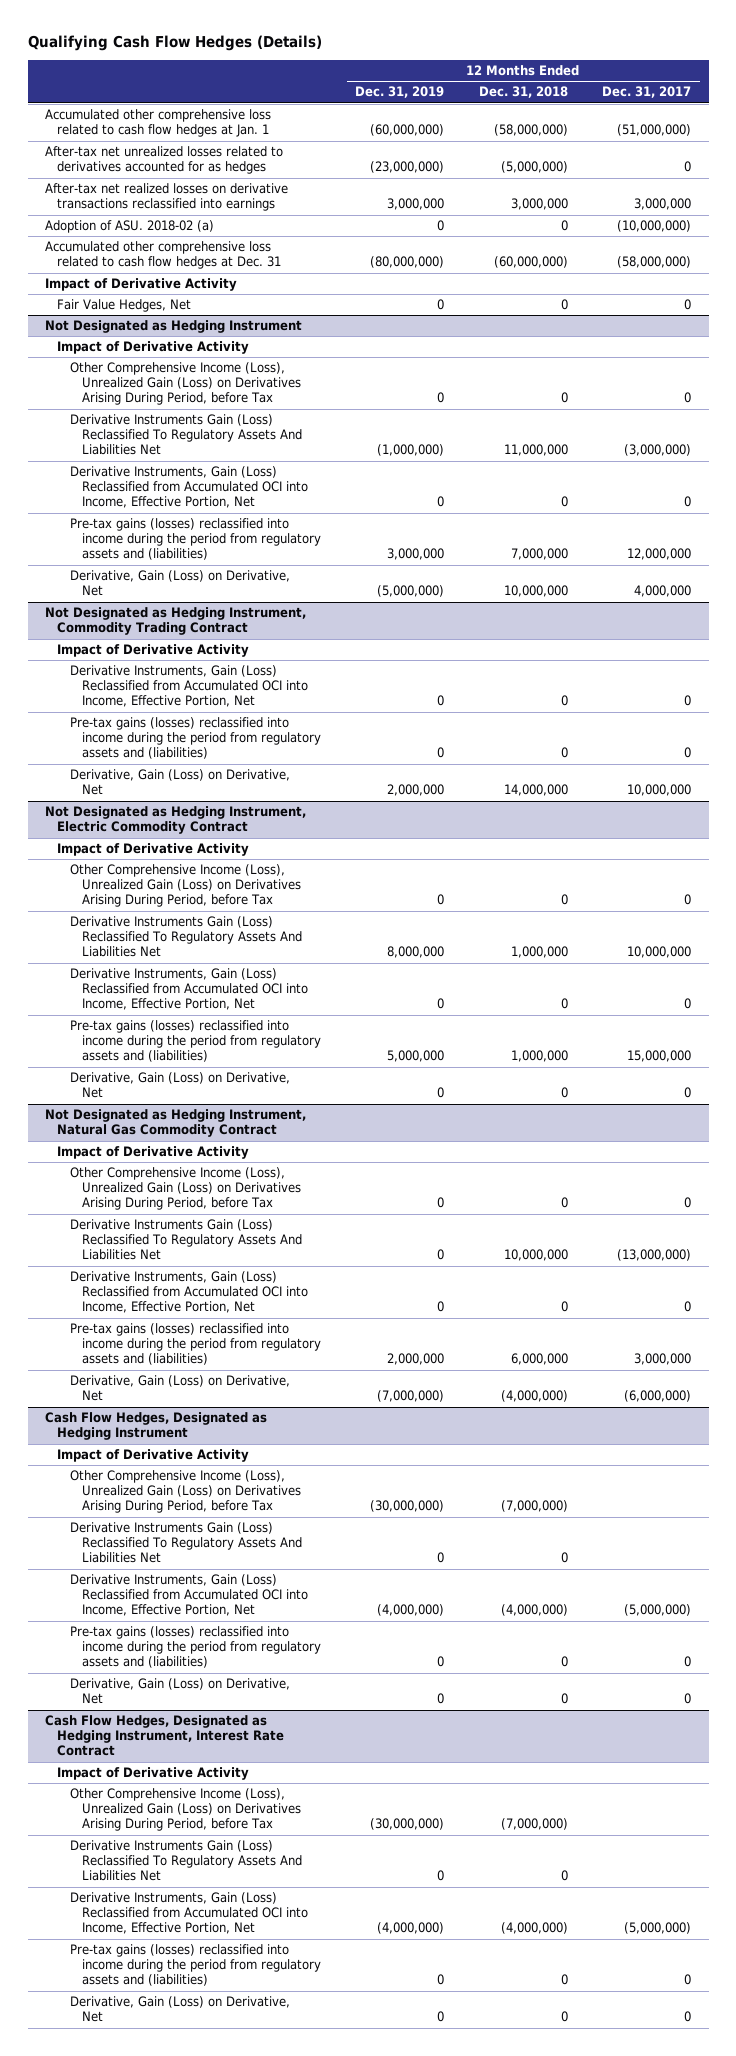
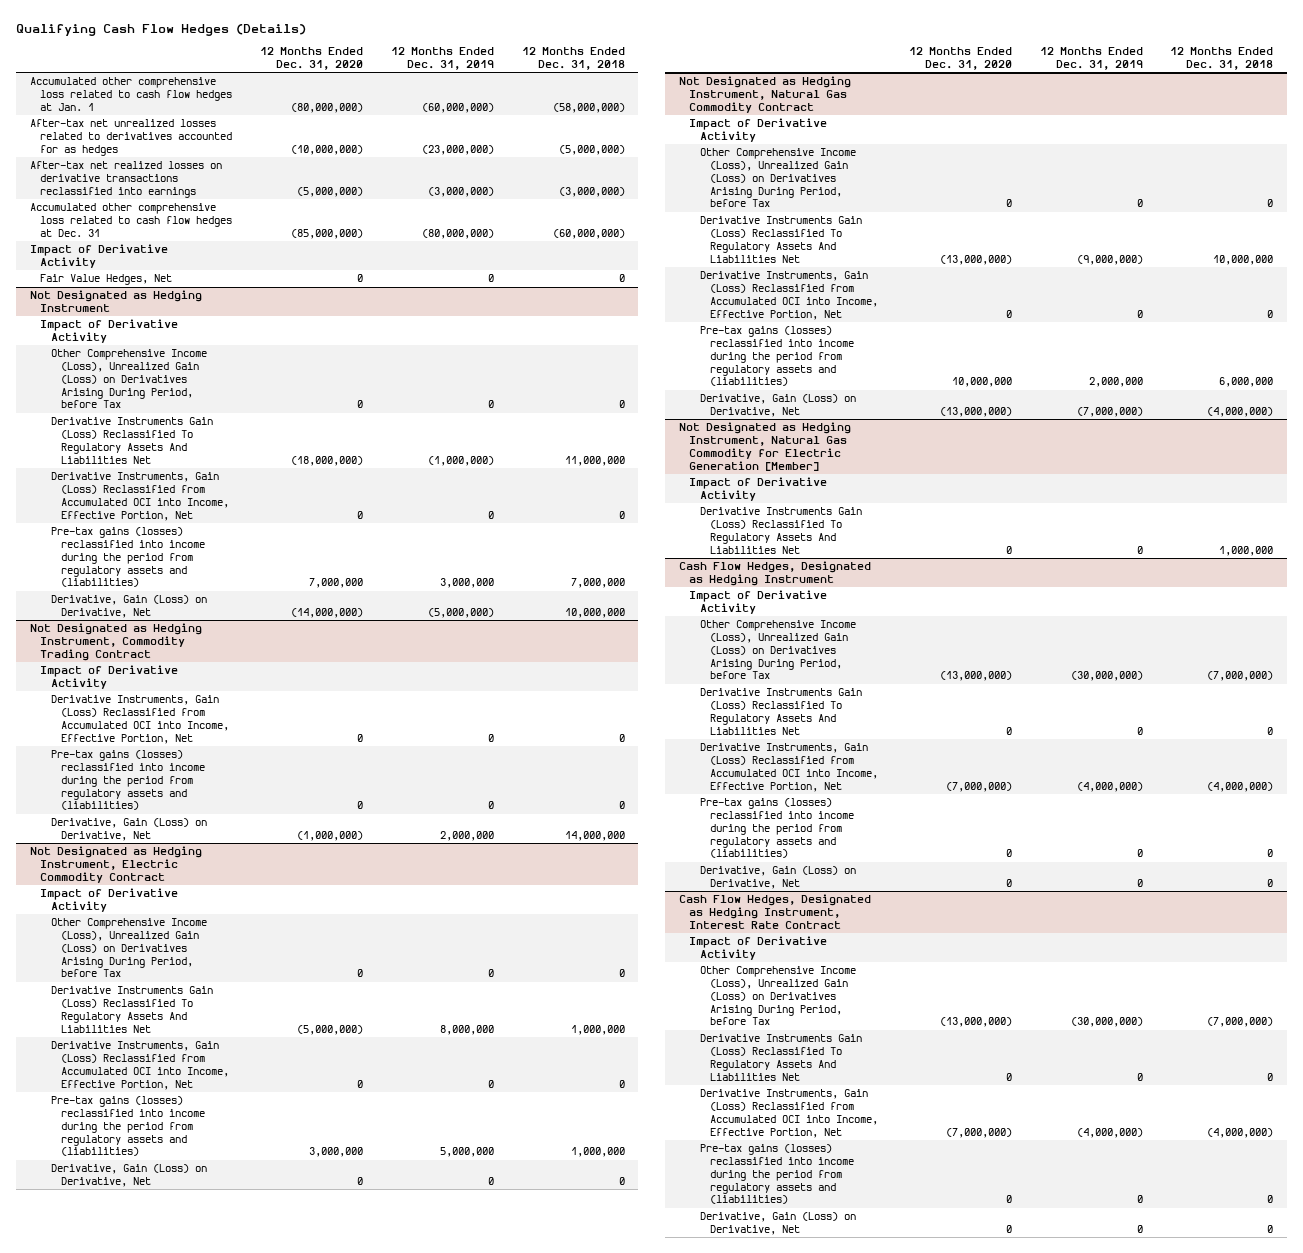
[602,86,692,99] Dec. 31, 2017 -> none
none -> [260,47,364,71] 12 Months Ended Dec. 31, 2020
[44,220,214,234] Adoption of ASU. 2018-02 (a) -> none
[387,198,445,211] 3,000,000 -> [427,186,494,197] (3,000,000)
[510,198,568,211] 3,000,000 -> [558,186,625,197] (3,000,000)
[437,1249,445,1261] 0 -> [1076,254,1143,265] (9,000,000)
none -> [678,422,851,471] Not Designated as Hedging Instrument, Natural Gas Commodity for Electric Generation [Member]
none -> [689,477,828,502] Impact of Derivative Activity
none -> [699,507,862,554] Derivative Instruments Gain (Loss) Reclassified To Regulatory Assets And Liabilities Net

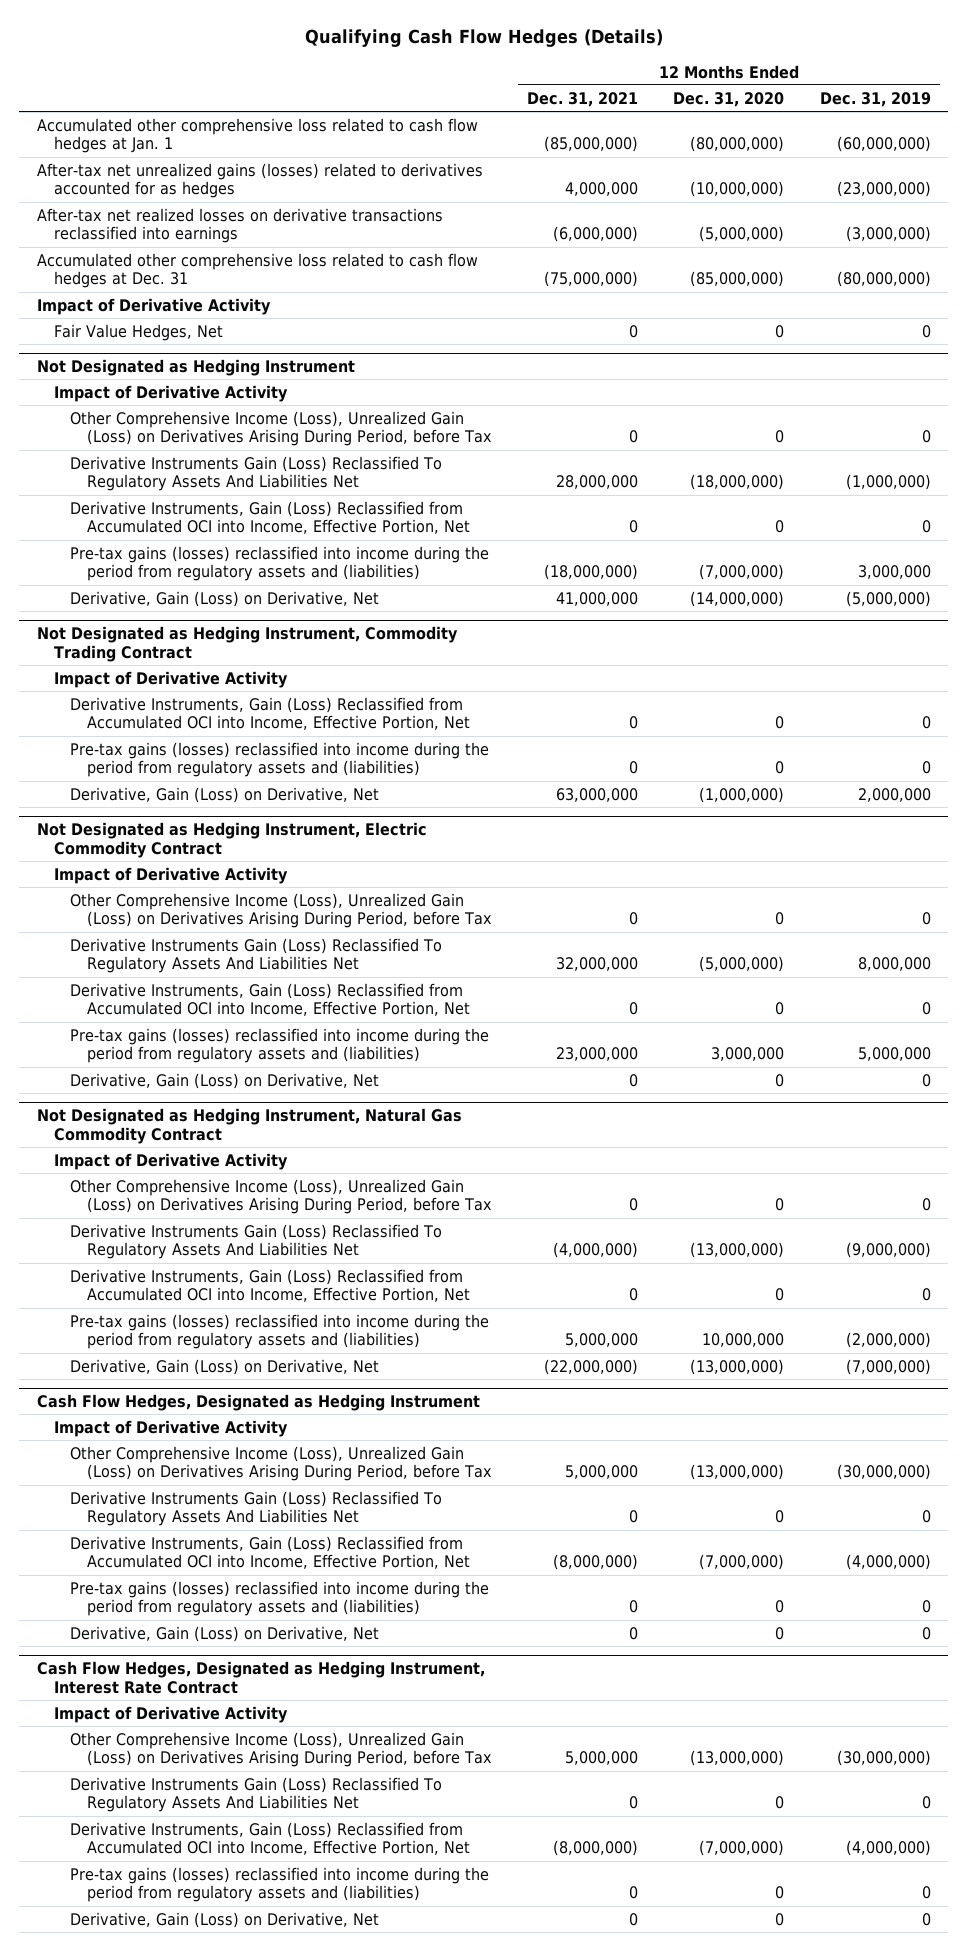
[521,47,625,71] 12 Months Ended Dec. 31, 2018 -> none
none -> [526,91,638,107] Dec. 31, 2021
[29,119,233,156] After-tax net unrealized losses related to derivatives accounted for as hedges -> [36,162,483,199] After-tax net unrealized gains (losses) related to derivatives accounted for as hedges
[309,578,364,589] 7,000,000 -> [699,564,785,581] (7,000,000)
[1088,377,1143,388] 2,000,000 -> [845,1332,931,1349] (2,000,000)
[678,422,851,471] Not Designated as Hedging Instrument, Natural Gas Commodity for Electric Generation [Member] -> none
[689,477,828,502] Impact of Derivative Activity -> none
[699,507,862,554] Derivative Instruments Gain (Loss) Reclassified To Regulatory Assets And Liabilities Net -> none

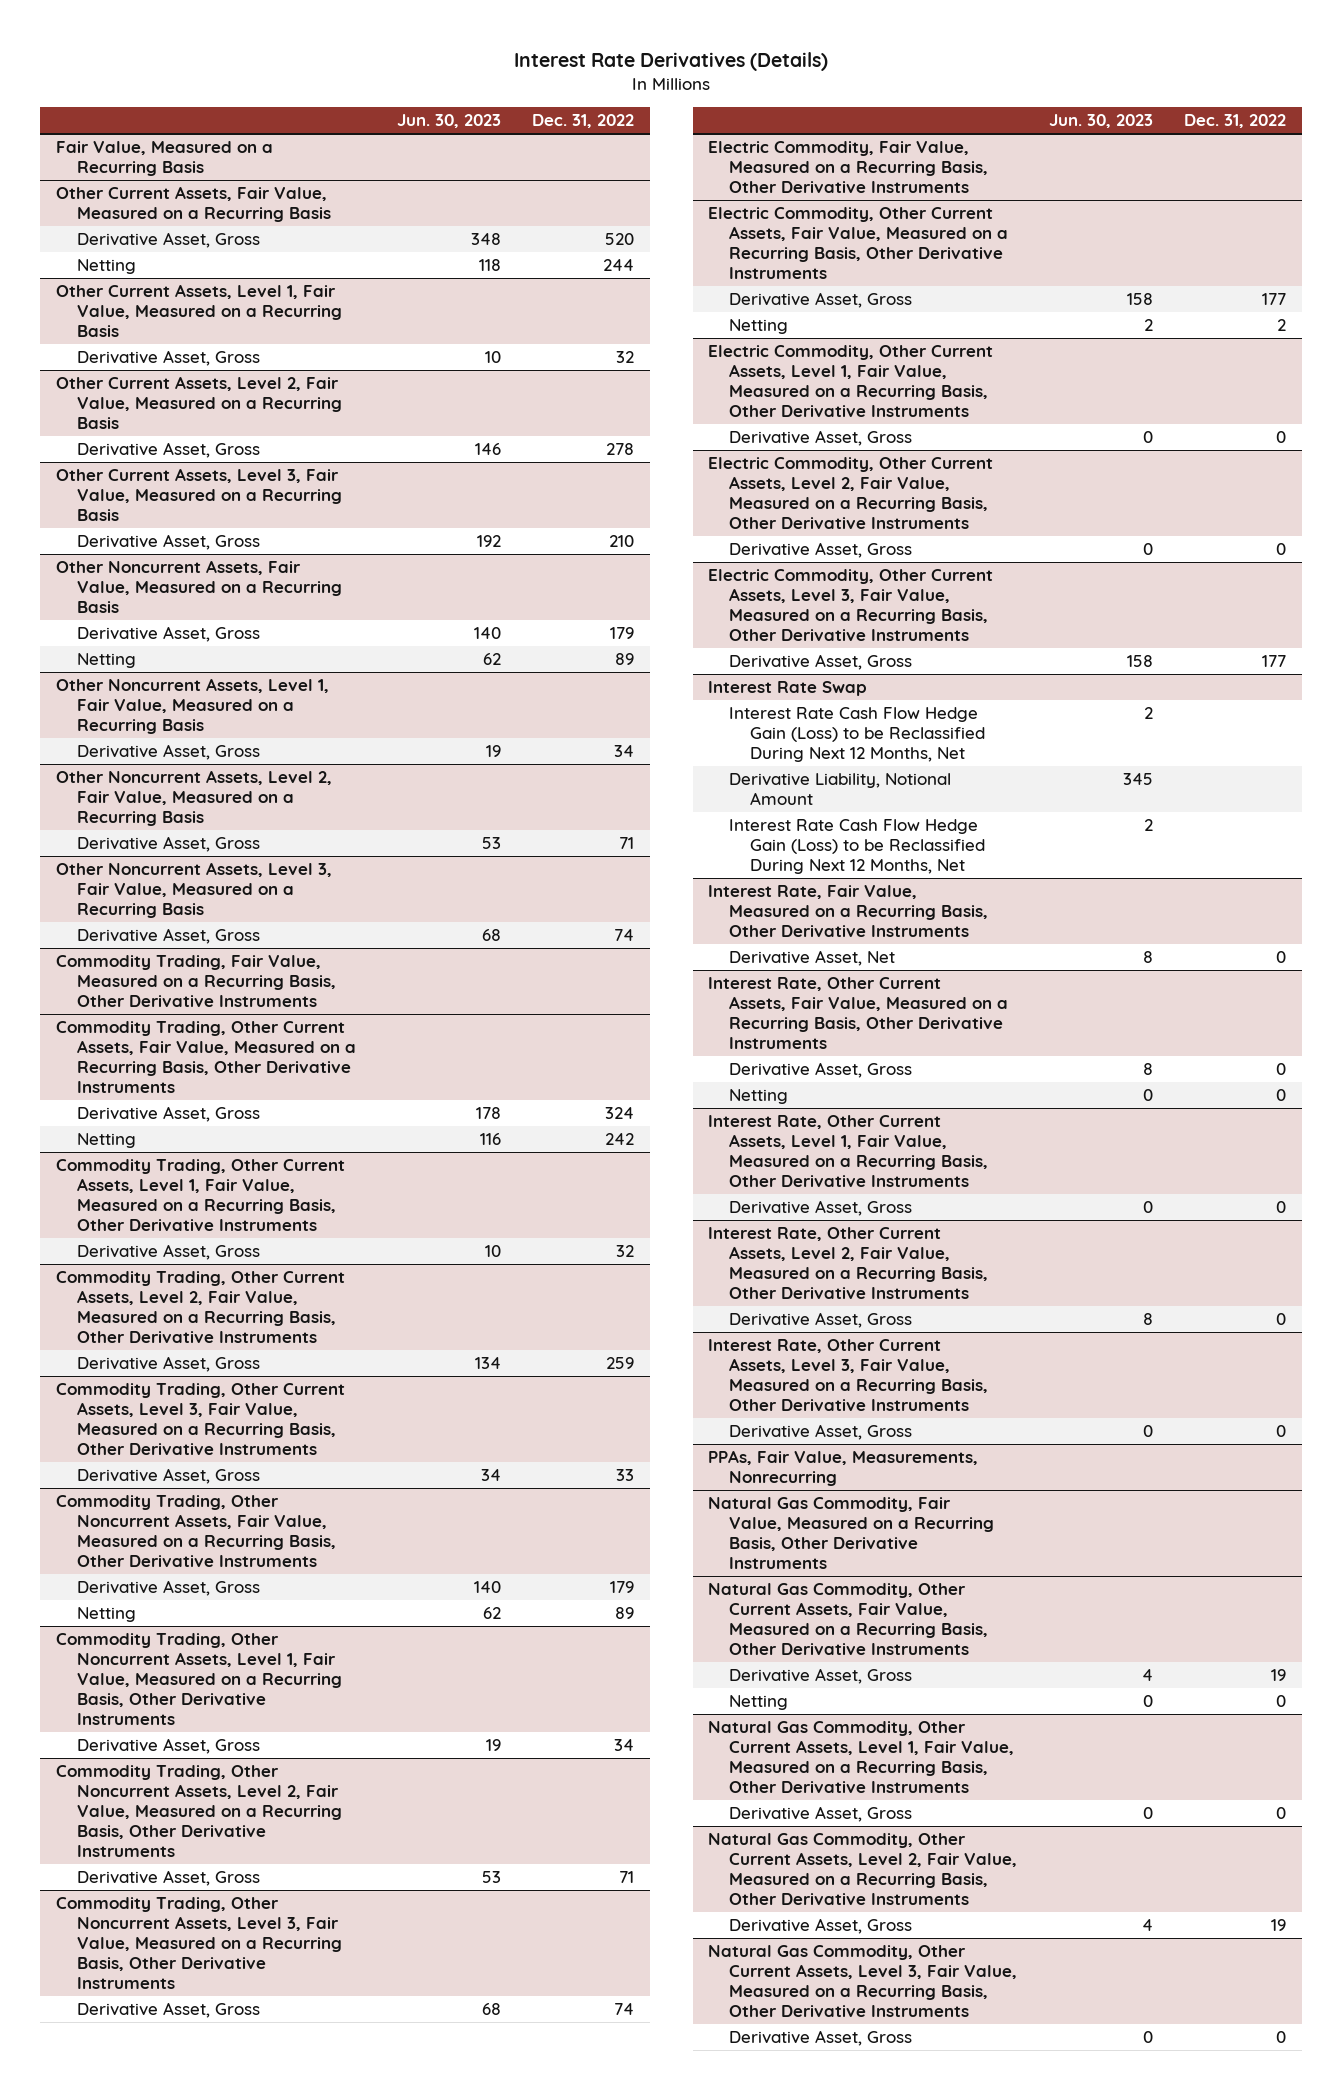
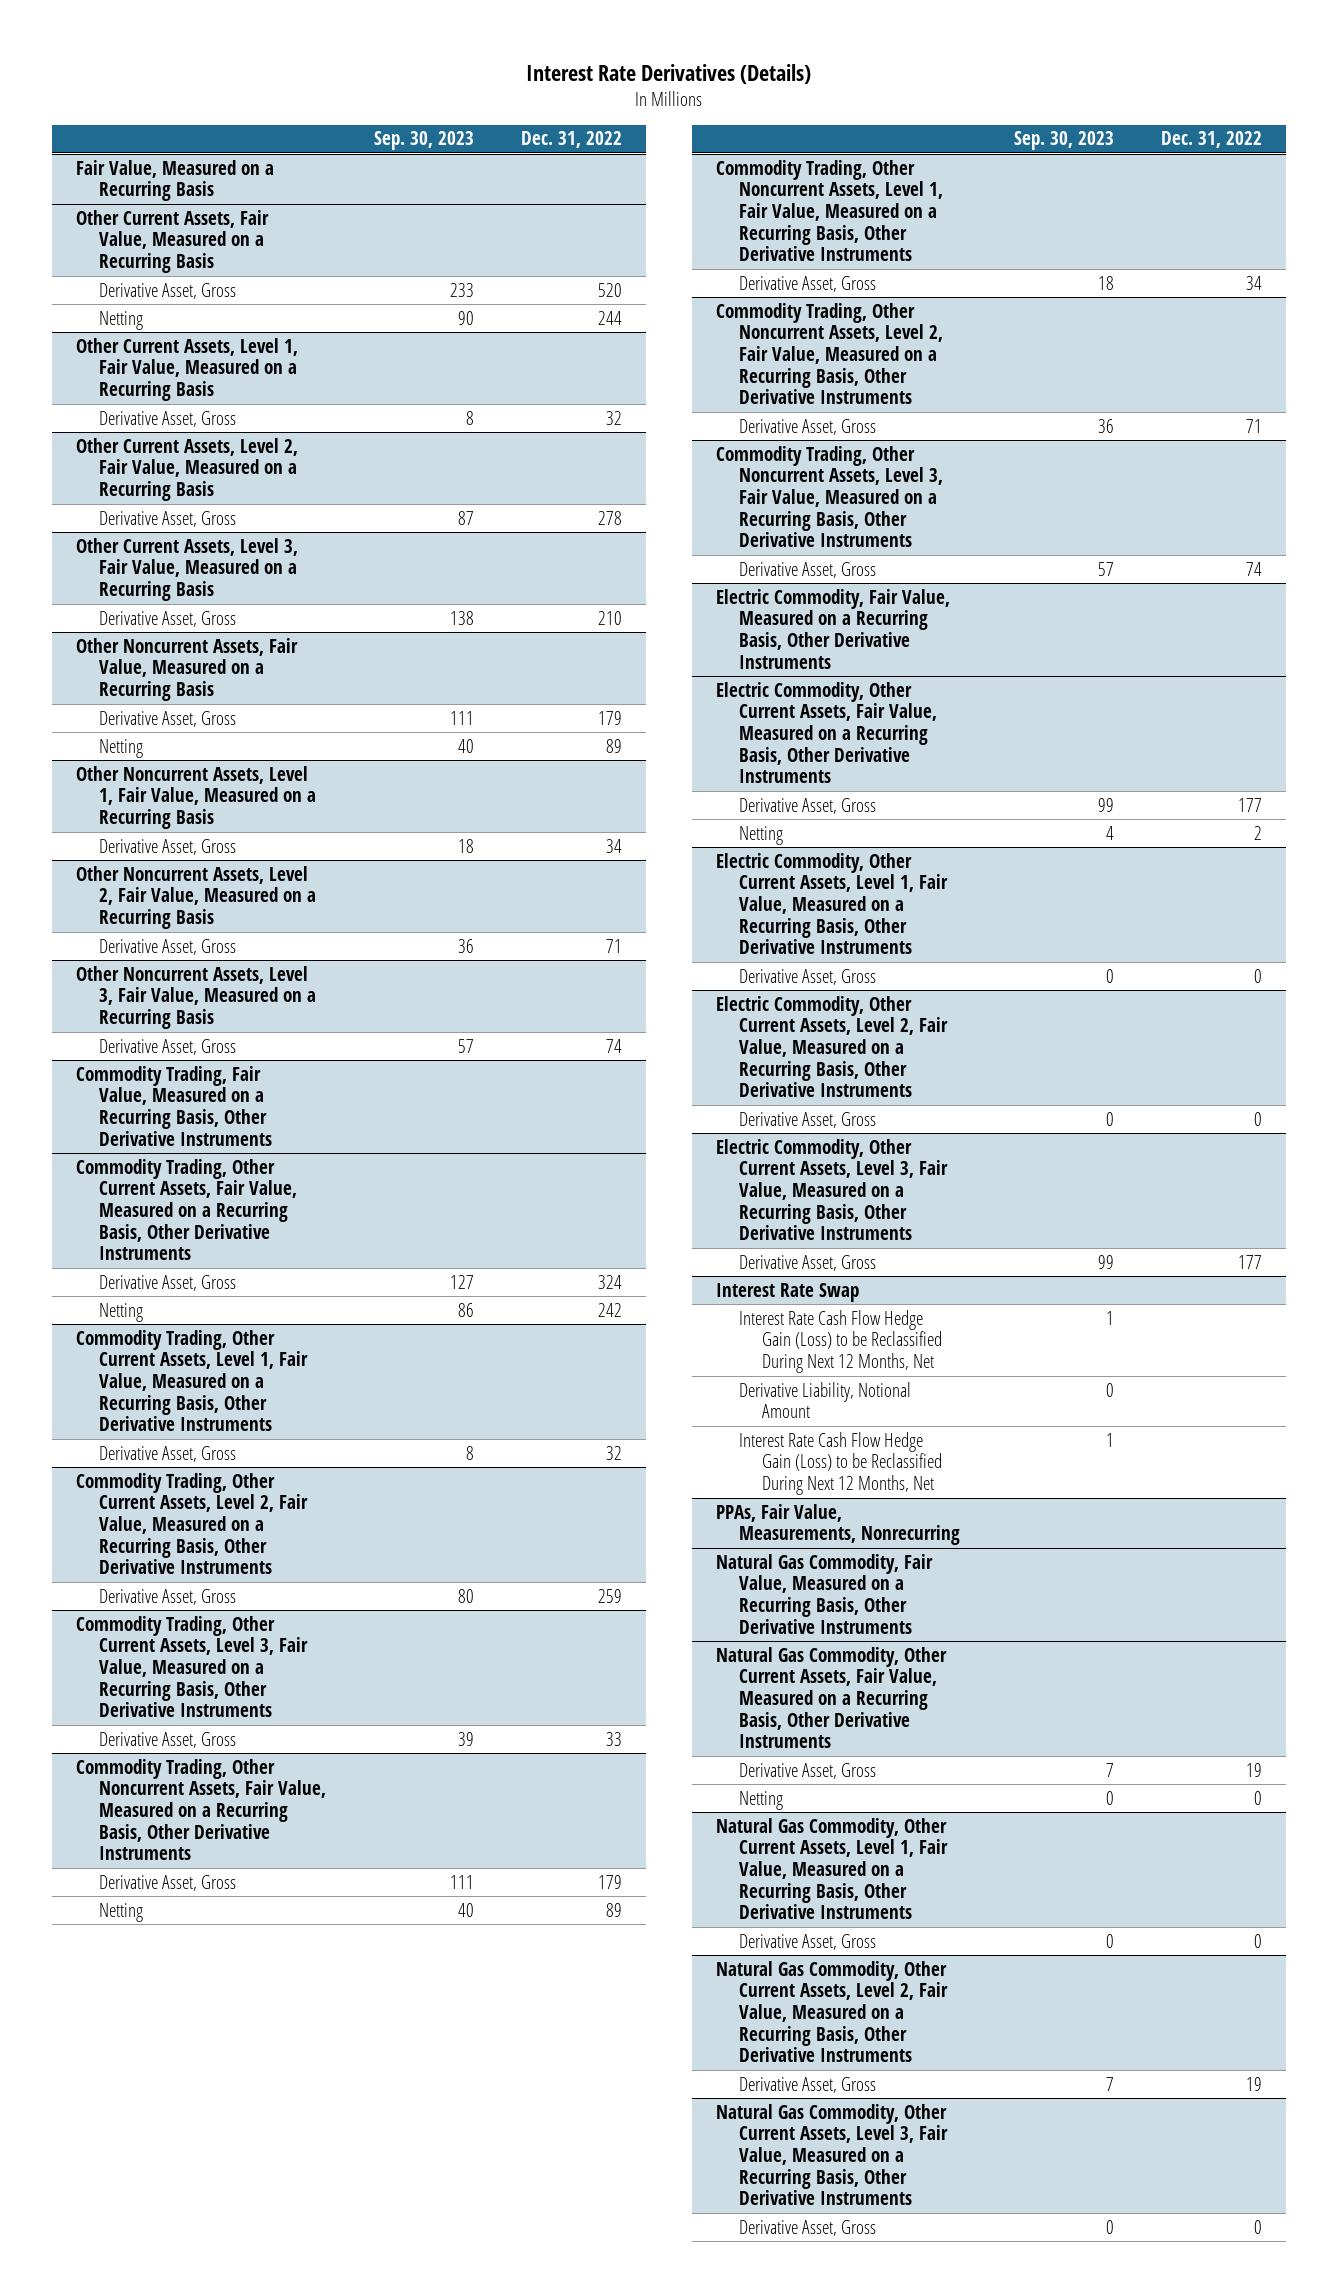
[396,114,501,129] Jun. 30, 2023 -> none
none -> [373,131,474,151] Sep. 30, 2023
[708,885,989,938] Interest Rate, Fair Value, Measured on a Recurring Basis, Other Derivative Instruments -> none
[729,950,896,967] Derivative Asset, Net -> none
[708,977,1009,1050] Interest Rate, Other Current Assets, Fair Value, Measured on a Recurring Basis, Other Derivative Instruments -> none
[729,1062,913,1079] Derivative Asset, Gross -> none
[729,1089,789,1105] Netting -> none
[708,1115,989,1188] Interest Rate, Other Current Assets, Level 1, Fair Value, Measured on a Recurring Basis, Other Derivative Instruments -> none
[729,1200,913,1217] Derivative Asset, Gross -> none
[708,1227,989,1300] Interest Rate, Other Current Assets, Level 2, Fair Value, Measured on a Recurring Basis, Other Derivative Instruments -> none
[729,1312,913,1329] Derivative Asset, Gross -> none
[708,1339,989,1412] Interest Rate, Other Current Assets, Level 3, Fair Value, Measured on a Recurring Basis, Other Derivative Instruments -> none
[729,1424,913,1441] Derivative Asset, Gross -> none

